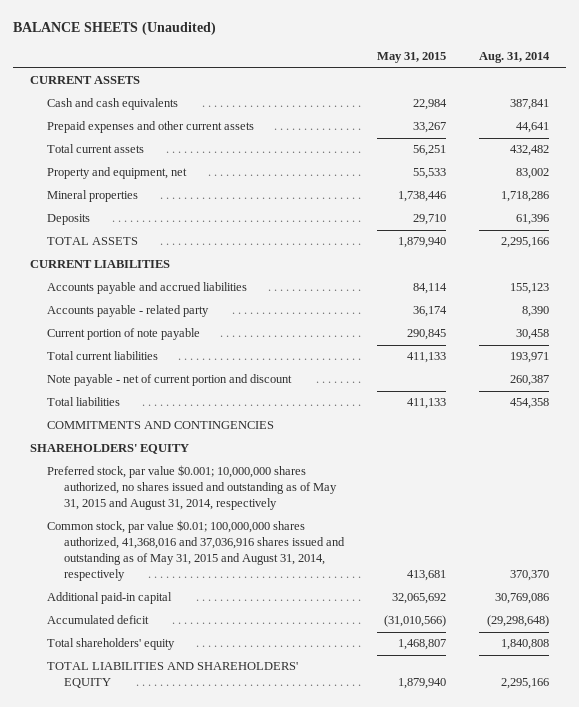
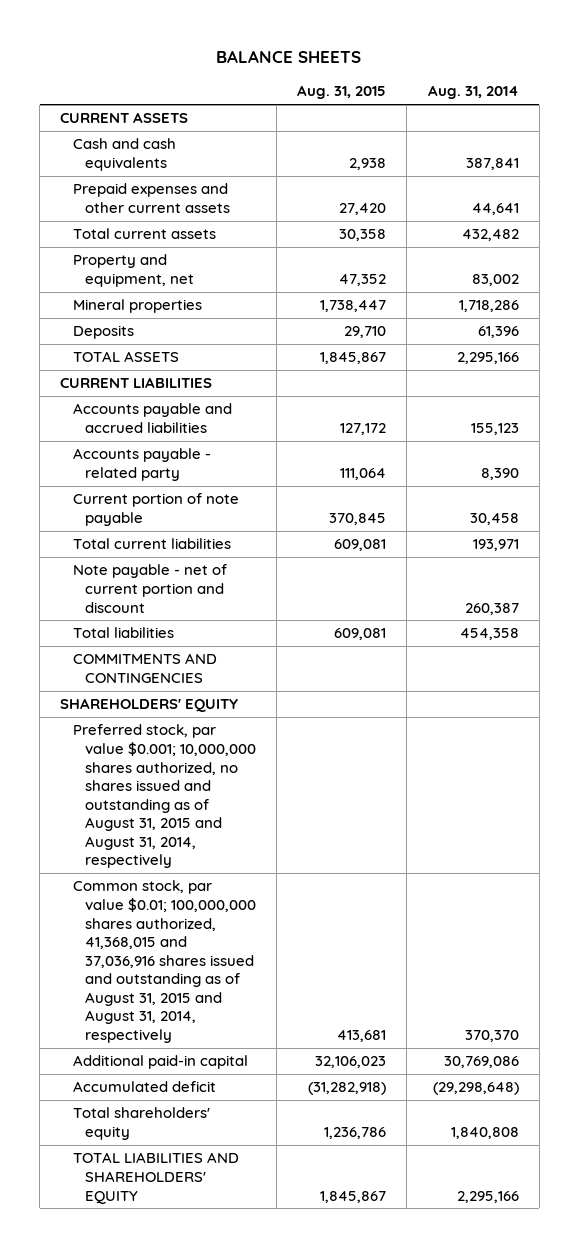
[13,22,217,36] BALANCE SHEETS (Unaudited) -> [216,49,362,63] BALANCE SHEETS
[377,52,447,64] May 31, 2015 -> none
none -> [297,85,387,100] Aug. 31, 2015
[47,465,338,511] Preferred stock, par value $0.001; 10,000,000 shares authorized, no shares issued and outstanding as of May 31, 2015 and August 31, 2014, respectively -> [72,724,257,869] Preferred stock, par value $0.001; 10,000,000 shares authorized, no shares issued and outstanding as of August 31, 2015 and August 31, 2014, respectively
[47,520,346,582] Common stock, par value $0.01; 100,000,000 shares authorized, 41,368,016 and 37,036,916 shares issued and outstanding as of May 31, 2015 and August 31, 2014, respectively -> [72,880,257,1043] Common stock, par value $0.01; 100,000,000 shares authorized, 41,368,015 and 37,036,916 shares issued and outstanding as of August 31, 2015 and August 31, 2014, respectively

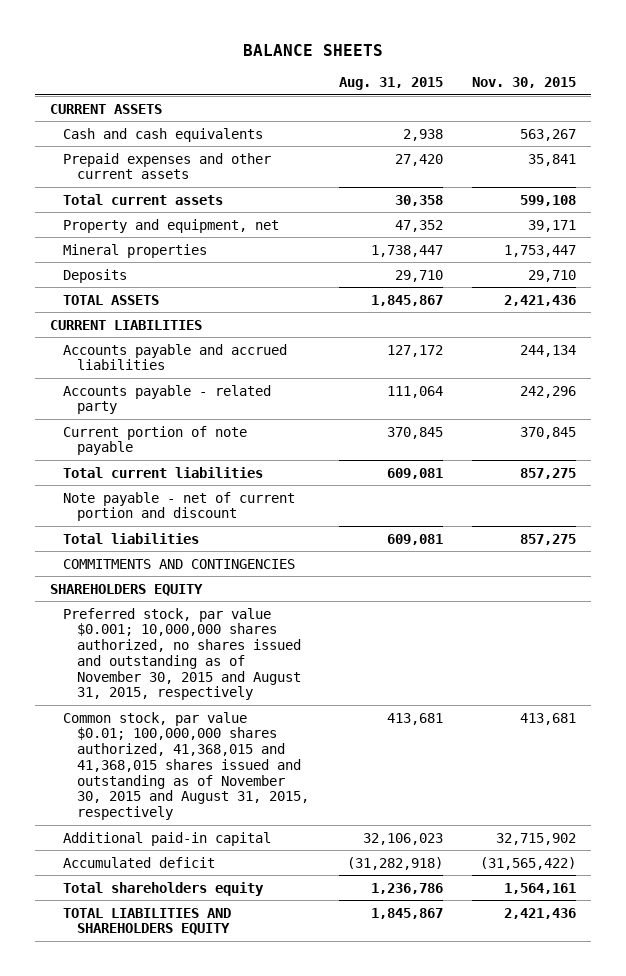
[427,85,519,100] Aug. 31, 2014 -> none
none -> [472,77,577,89] Nov. 30, 2015
[60,698,239,713] SHAREHOLDERS' EQUITY -> [49,583,203,596] SHAREHOLDERS EQUITY
[72,724,257,869] Preferred stock, par value $0.001; 10,000,000 shares authorized, no shares issued and outstanding as of August 31, 2015 and August 31, 2014, respectively -> [63,607,302,701] Preferred stock, par value $0.001; 10,000,000 shares authorized, no shares issued and outstanding as of November 30, 2015 and August 31, 2015, respectively
[72,880,257,1043] Common stock, par value $0.01; 100,000,000 shares authorized, 41,368,015 and 37,036,916 shares issued and outstanding as of August 31, 2015 and August 31, 2014, respectively -> [63,711,310,821] Common stock, par value $0.01; 100,000,000 shares authorized, 41,368,015 and 41,368,015 shares issued and outstanding as of November 30, 2015 and August 31, 2015, respectively
[72,1107,210,1140] Total shareholders' equity -> [63,881,265,896] Total shareholders equity
[72,1152,239,1204] TOTAL LIABILITIES AND SHAREHOLDERS' EQUITY -> [63,907,232,936] TOTAL LIABILITIES AND SHAREHOLDERS EQUITY

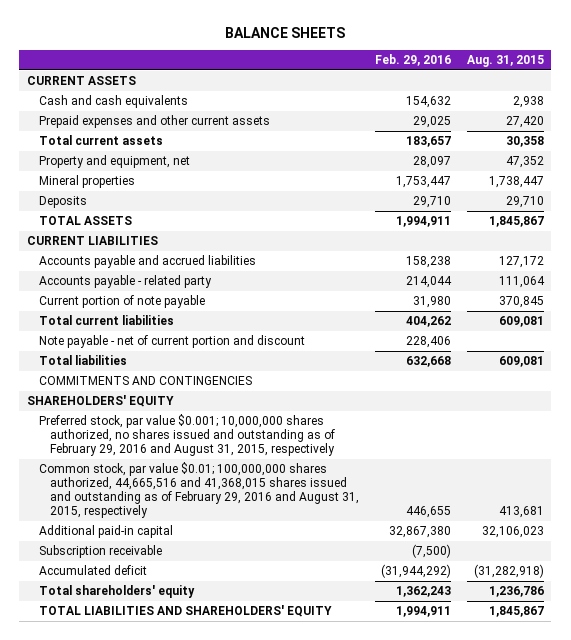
[472,77,577,89] Nov. 30, 2015 -> none
none -> [374,54,451,67] Feb. 29, 2016
[49,583,203,596] SHAREHOLDERS EQUITY -> [27,395,175,408] SHAREHOLDERS' EQUITY
[63,607,302,701] Preferred stock, par value $0.001; 10,000,000 shares authorized, no shares issued and outstanding as of November 30, 2015 and August 31, 2015, respectively -> [38,414,336,457] Preferred stock, par value $0.001; 10,000,000 shares authorized, no shares issued and outstanding as of February 29, 2016 and August 31, 2015, respectively
[63,711,310,821] Common stock, par value $0.01; 100,000,000 shares authorized, 41,368,015 and 41,368,015 shares issued and outstanding as of November 30, 2015 and August 31, 2015, respectively -> [38,462,360,519] Common stock, par value $0.01; 100,000,000 shares authorized, 44,665,516 and 41,368,015 shares issued and outstanding as of February 29, 2016 and August 31, 2015, respectively
none -> [38,545,162,559] Subscription receivable
[63,881,265,896] Total shareholders equity -> [38,585,195,599] Total shareholders' equity
[63,907,232,936] TOTAL LIABILITIES AND SHAREHOLDERS EQUITY -> [38,605,332,618] TOTAL LIABILITIES AND SHAREHOLDERS' EQUITY

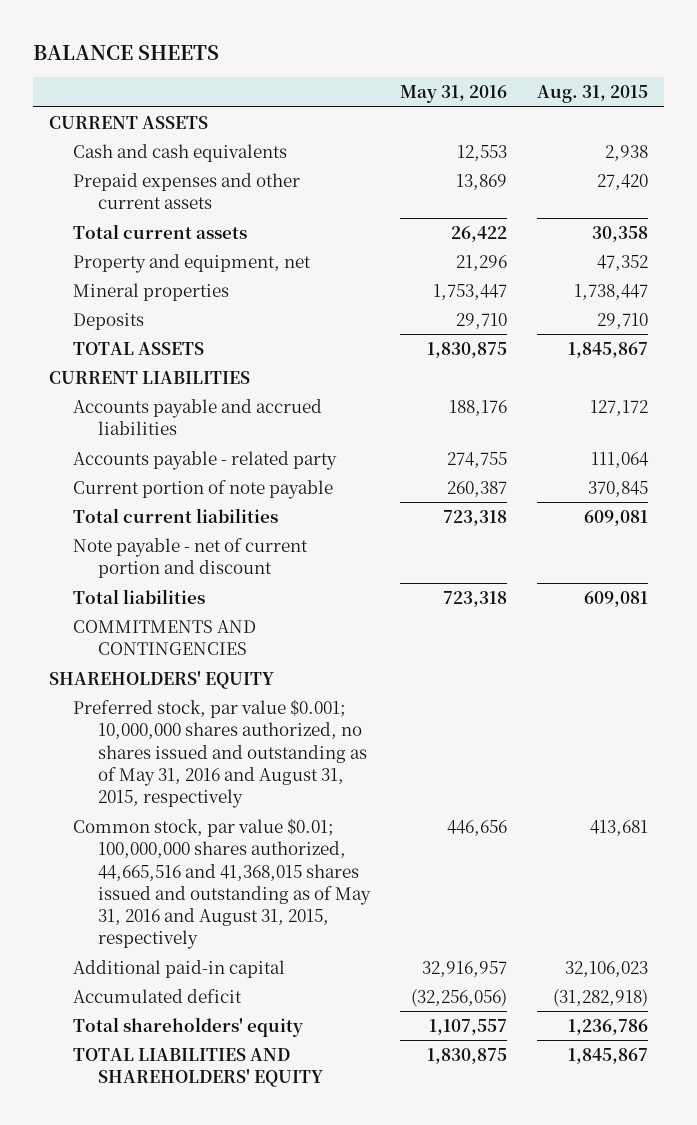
[374,54,451,67] Feb. 29, 2016 -> none
none -> [400,85,508,104] May 31, 2016
[38,414,336,457] Preferred stock, par value $0.001; 10,000,000 shares authorized, no shares issued and outstanding as of February 29, 2016 and August 31, 2015, respectively -> [73,698,367,809] Preferred stock, par value $0.001; 10,000,000 shares authorized, no shares issued and outstanding as of May 31, 2016 and August 31, 2015, respectively
[38,462,360,519] Common stock, par value $0.01; 100,000,000 shares authorized, 44,665,516 and 41,368,015 shares issued and outstanding as of February 29, 2016 and August 31, 2015, respectively -> [73,817,371,950] Common stock, par value $0.01; 100,000,000 shares authorized, 44,665,516 and 41,368,015 shares issued and outstanding as of May 31, 2016 and August 31, 2015, respectively
[38,545,162,559] Subscription receivable -> none

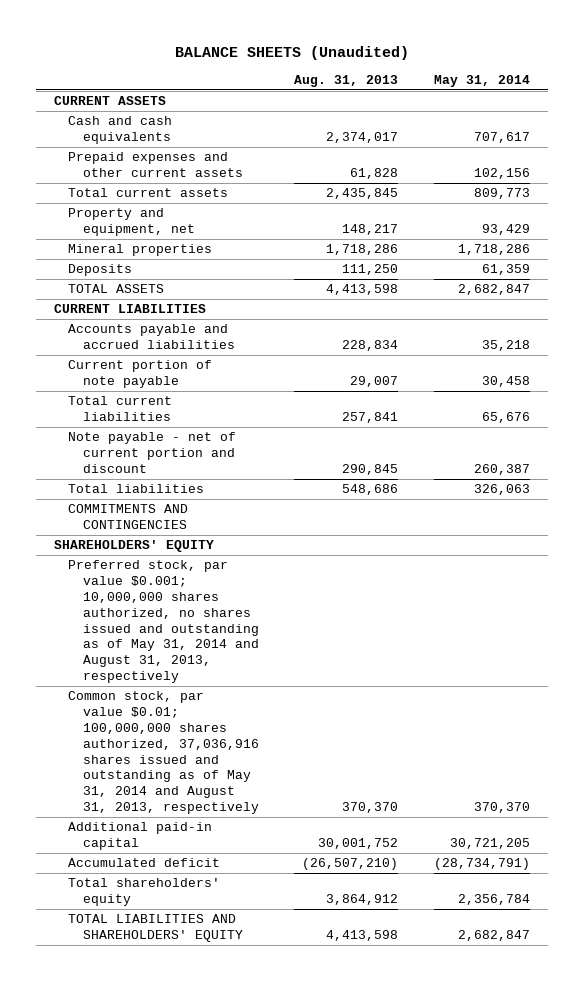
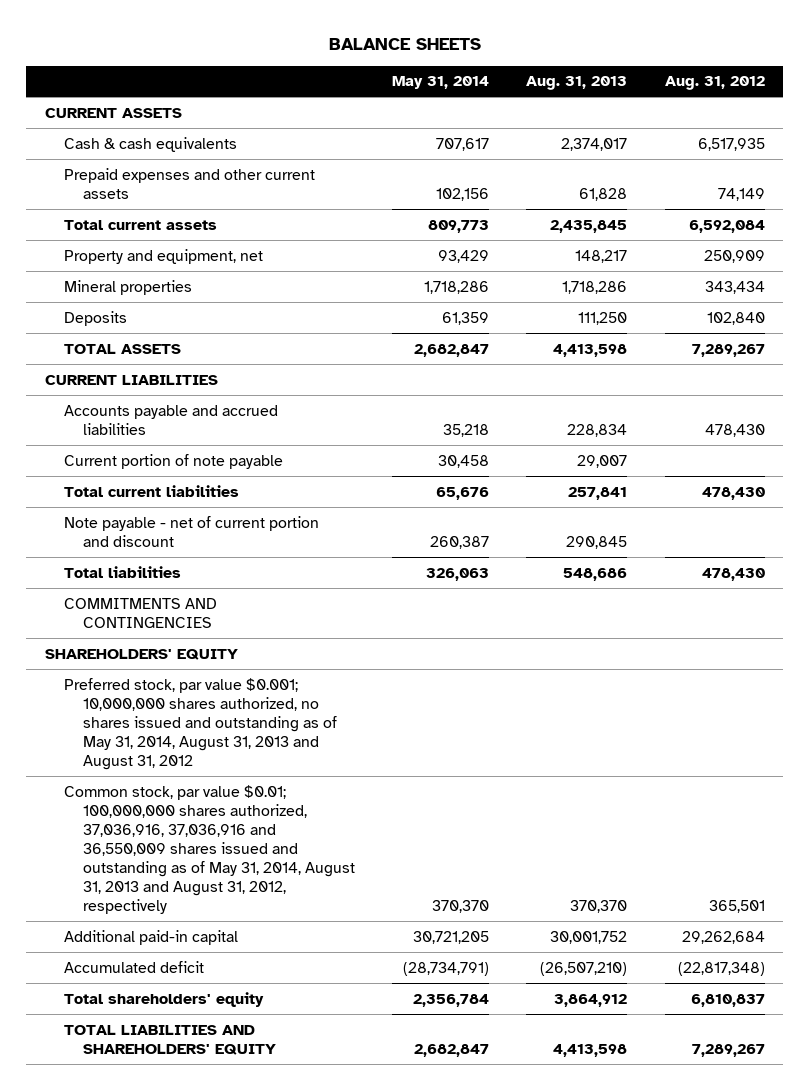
[174,45,409,60] BALANCE SHEETS (Unaudited) -> [328,38,481,51] BALANCE SHEETS
none -> [664,76,765,91] Aug. 31, 2012
[68,116,173,145] Cash and cash equivalents -> [63,136,237,152] Cash & cash equivalents
[68,560,259,684] Preferred stock, par value $0.001; 10,000,000 shares authorized, no shares issued and outstanding as of May 31, 2014 and August 31, 2013, respectively -> [63,677,337,771] Preferred stock, par value $0.001; 10,000,000 shares authorized, no shares issued and outstanding as of May 31, 2014, August 31, 2013 and August 31, 2012
[68,691,259,815] Common stock, par value $0.01; 100,000,000 shares authorized, 37,036,916 shares issued and outstanding as of May 31, 2014 and August 31, 2013, respectively -> [63,784,355,915] Common stock, par value $0.01; 100,000,000 shares authorized, 37,036,916, 37,036,916 and 36,550,009 shares issued and outstanding as of May 31, 2014, August 31, 2013 and August 31, 2012, respectively

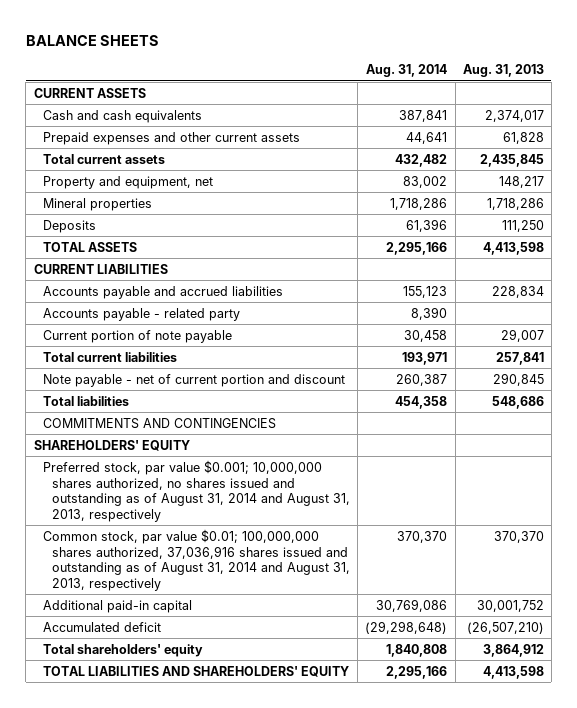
[392,76,490,90] May 31, 2014 -> none
[664,76,765,91] Aug. 31, 2012 -> none
none -> [366,64,448,78] Aug. 31, 2014
[63,136,237,152] Cash & cash equivalents -> [42,109,202,123] Cash and cash equivalents
none -> [42,307,240,321] Accounts payable - related party
[63,677,337,771] Preferred stock, par value $0.001; 10,000,000 shares authorized, no shares issued and outstanding as of May 31, 2014, August 31, 2013 and August 31, 2012 -> [42,459,350,522] Preferred stock, par value $0.001; 10,000,000 shares authorized, no shares issued and outstanding as of August 31, 2014 and August 31, 2013, respectively
[63,784,355,915] Common stock, par value $0.01; 100,000,000 shares authorized, 37,036,916, 37,036,916 and 36,550,009 shares issued and outstanding as of May 31, 2014, August 31, 2013 and August 31, 2012, respectively -> [42,528,350,591] Common stock, par value $0.01; 100,000,000 shares authorized, 37,036,916 shares issued and outstanding as of August 31, 2014 and August 31, 2013, respectively

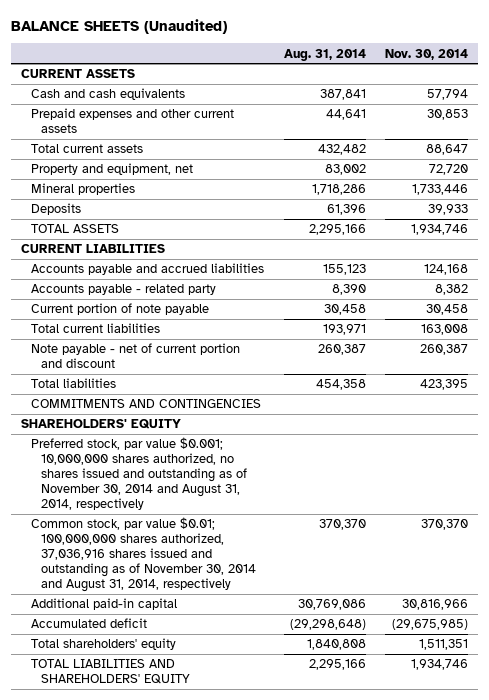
[25,34,159,46] BALANCE SHEETS -> [11,18,228,34] BALANCE SHEETS (Unaudited)
[462,64,544,78] Aug. 31, 2013 -> none
none -> [385,48,469,60] Nov. 30, 2014
[42,459,350,522] Preferred stock, par value $0.001; 10,000,000 shares authorized, no shares issued and outstanding as of August 31, 2014 and August 31, 2013, respectively -> [31,437,248,511] Preferred stock, par value $0.001; 10,000,000 shares authorized, no shares issued and outstanding as of November 30, 2014 and August 31, 2014, respectively
[42,528,350,591] Common stock, par value $0.01; 100,000,000 shares authorized, 37,036,916 shares issued and outstanding as of August 31, 2014 and August 31, 2013, respectively -> [31,517,257,593] Common stock, par value $0.01; 100,000,000 shares authorized, 37,036,916 shares issued and outstanding as of November 30, 2014 and August 31, 2014, respectively

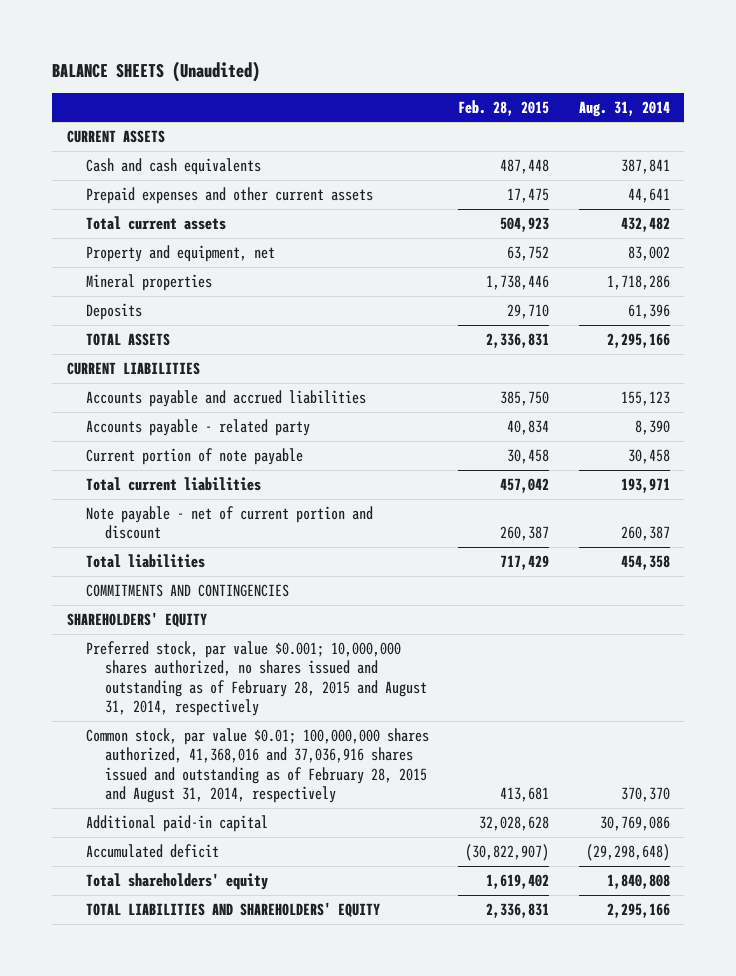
[385,48,469,60] Nov. 30, 2014 -> none
none -> [458,99,550,116] Feb. 28, 2015
[31,437,248,511] Preferred stock, par value $0.001; 10,000,000 shares authorized, no shares issued and outstanding as of November 30, 2014 and August 31, 2014, respectively -> [85,640,427,717] Preferred stock, par value $0.001; 10,000,000 shares authorized, no shares issued and outstanding as of February 28, 2015 and August 31, 2014, respectively
[31,517,257,593] Common stock, par value $0.01; 100,000,000 shares authorized, 37,036,916 shares issued and outstanding as of November 30, 2014 and August 31, 2014, respectively -> [85,727,429,804] Common stock, par value $0.01; 100,000,000 shares authorized, 41,368,016 and 37,036,916 shares issued and outstanding as of February 28, 2015 and August 31, 2014, respectively

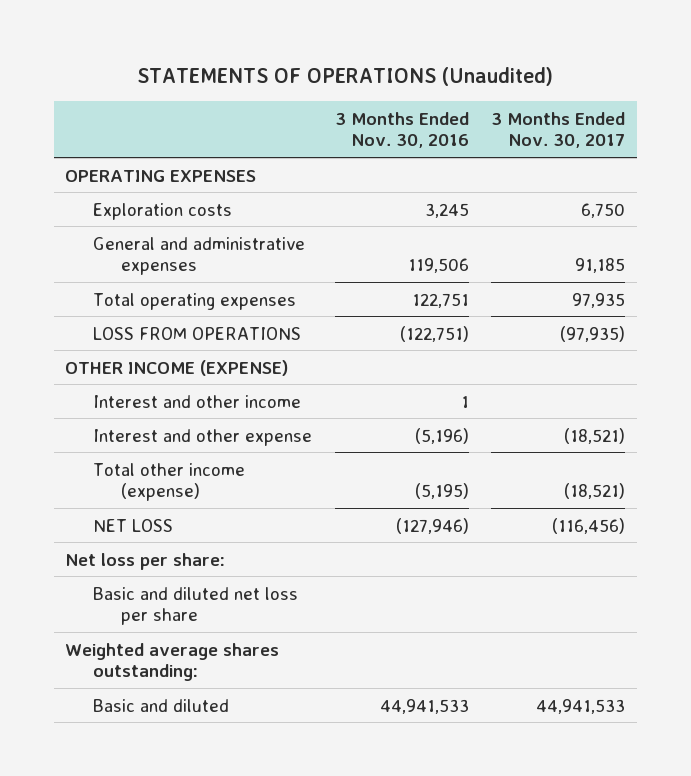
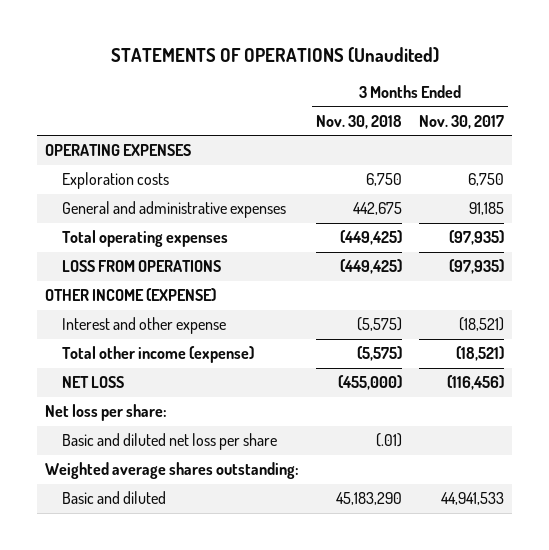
[334,111,469,149] 3 Months Ended Nov. 30, 2016 -> none
none -> [316,114,403,129] Nov. 30, 2018
[572,292,626,308] 97,935 -> [448,230,504,246] (97,935)
[93,394,302,408] Interest and other income -> none

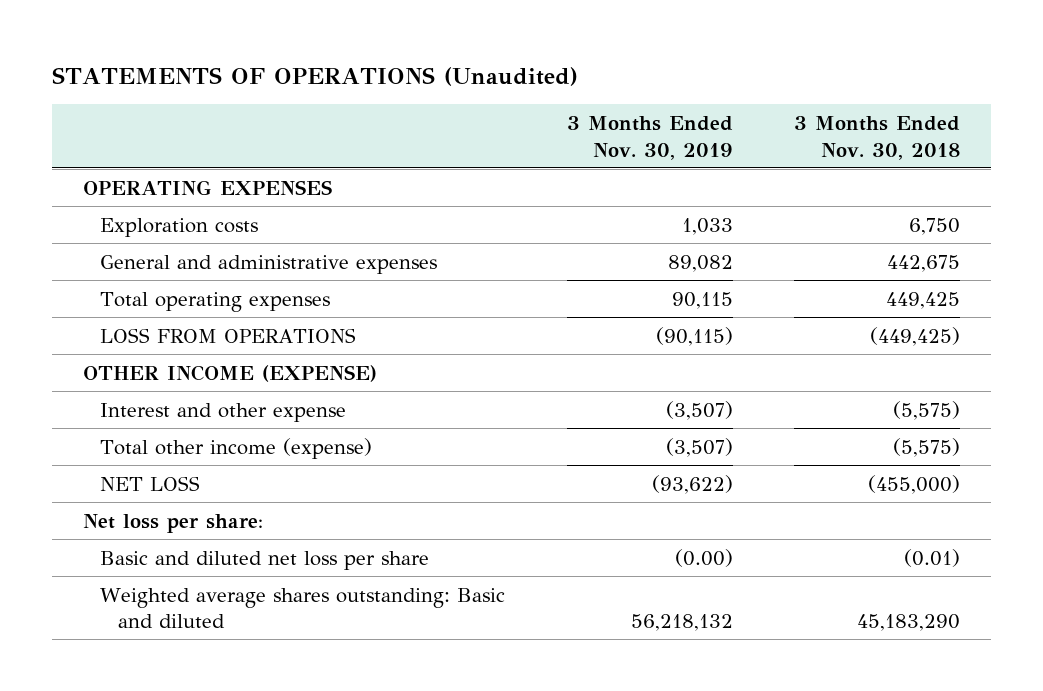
[418,114,504,129] Nov. 30, 2017 -> none
none -> [566,115,733,160] 3 Months Ended Nov. 30, 2019
[340,230,403,246] (449,425) -> [886,291,961,309] 449,425
[45,462,300,480] Weighted average shares outstanding: -> none
[376,433,403,448] (.01) -> [904,548,961,567] (0.01)
[61,491,166,505] Basic and diluted -> [100,587,506,629] Weighted average shares outstanding: Basic and diluted

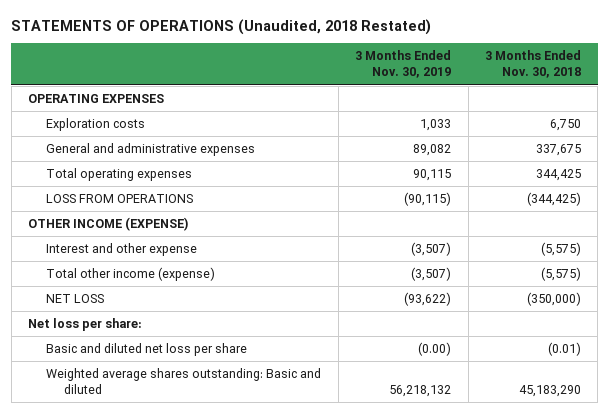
[51,66,578,86] STATEMENTS OF OPERATIONS (Unaudited) -> [11,18,432,35] STATEMENTS OF OPERATIONS (Unaudited, 2018 Restated)
[887,254,961,272] 442,675 -> [536,144,582,157] 337,675
[886,291,961,309] 449,425 -> [536,169,582,182] 344,425
[870,326,961,346] (449,425) -> [527,192,582,207] (344,425)
[868,474,961,494] (455,000) -> [527,292,582,307] (350,000)

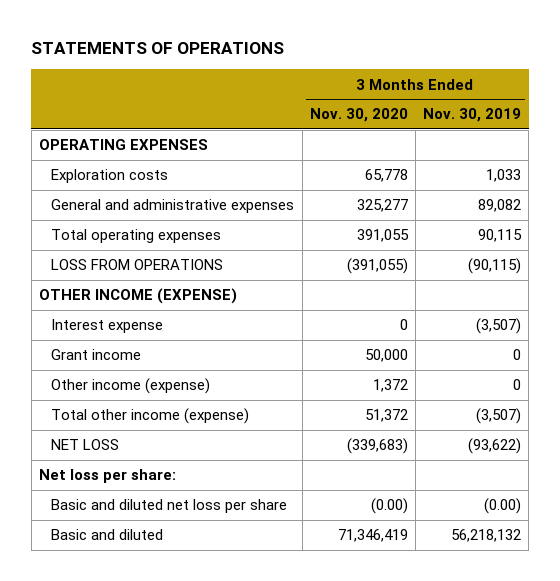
[11,18,432,35] STATEMENTS OF OPERATIONS (Unaudited, 2018 Restated) -> [31,42,285,55] STATEMENTS OF OPERATIONS
[485,50,582,79] 3 Months Ended Nov. 30, 2018 -> none
none -> [309,108,408,123] Nov. 30, 2020
[46,243,198,257] Interest and other expense -> [51,319,164,334] Interest expense
none -> [51,349,142,361] Grant income
none -> [51,378,211,395] Other income (expense)
[46,368,322,395] Weighted average shares outstanding: Basic and diluted -> [51,529,164,541] Basic and diluted

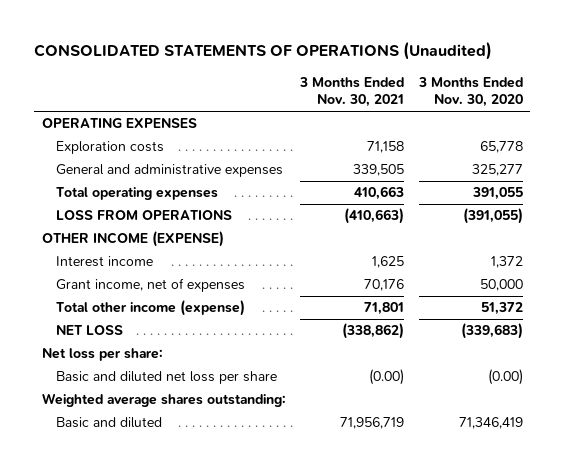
[31,42,285,55] STATEMENTS OF OPERATIONS -> [34,42,493,61] CONSOLIDATED STATEMENTS OF OPERATIONS (Unaudited)
[423,108,522,123] Nov. 30, 2019 -> none
none -> [299,76,405,108] 3 Months Ended Nov. 30, 2021
[51,319,164,334] Interest expense -> none
[51,349,142,361] Grant income -> none
[51,378,211,395] Other income (expense) -> [56,256,154,268] Interest income
none -> [56,278,246,293] Grant income, net of expenses
none -> [41,393,286,408] Weighted average shares outstanding:

